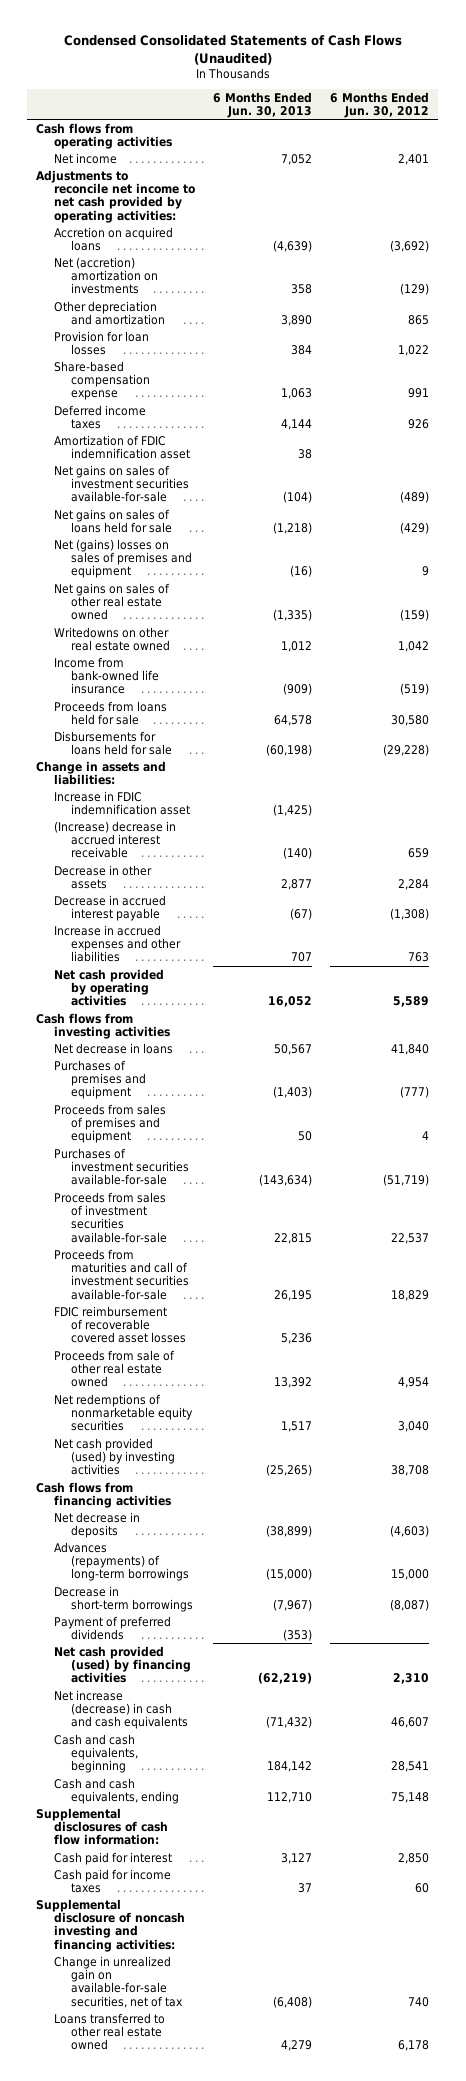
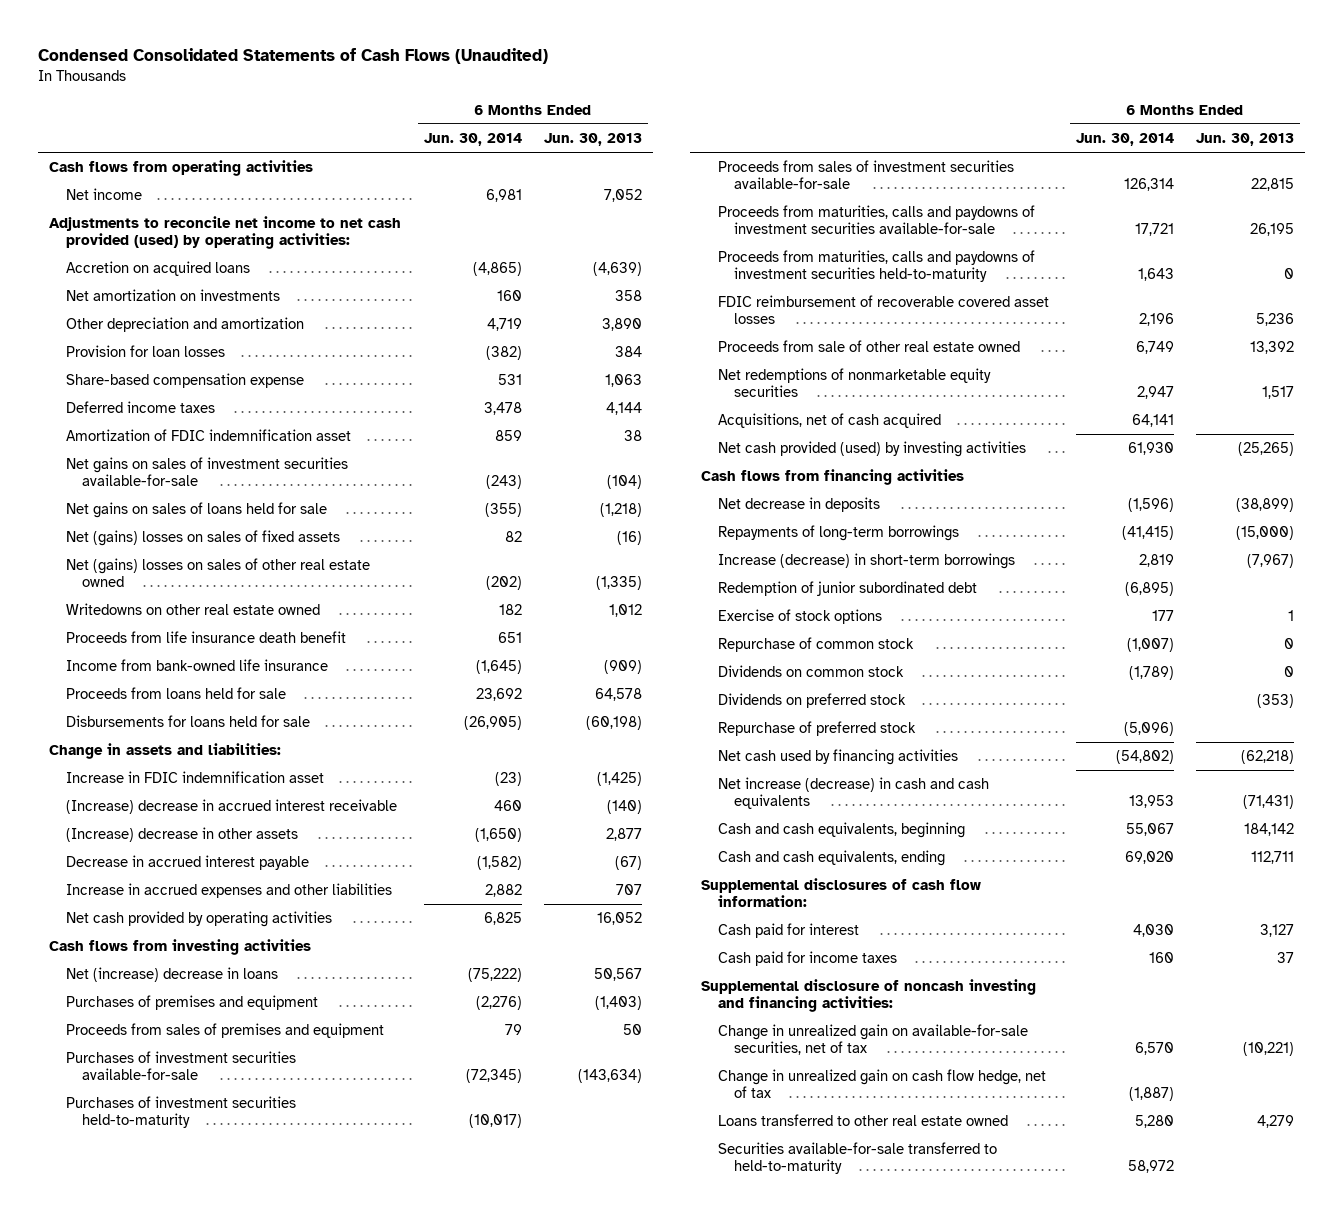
[330,91,430,119] 6 Months Ended Jun. 30, 2012 -> none
none -> [423,133,522,147] Jun. 30, 2014
[36,169,195,223] Adjustments to reconcile net income to net cash provided by operating activities: -> [49,216,402,250] Adjustments to reconcile net income to net cash provided (used) by operating activities:
[53,256,159,295] Net (accretion) amortization on investments -> [65,289,280,302] Net amortization on investments
[53,538,193,579] Net (gains) losses on sales of premises and equipment -> [65,530,340,547] Net (gains) losses on sales of fixed assets
[53,582,170,621] Net gains on sales of other real estate owned -> [65,558,370,588] Net (gains) losses on sales of other real estate owned
none -> [65,631,346,644] Proceeds from life insurance death benefit
[53,864,152,889] Decrease in other assets -> [65,827,298,843] (Increase) decrease in other assets
[53,1042,173,1054] Net decrease in loans -> [65,967,278,983] Net (increase) decrease in loans
none -> [65,1096,296,1129] Purchases of investment securities held-to-maturity
[53,1248,190,1300] Proceeds from maturities and call of investment securities available-for-sale -> [717,205,1035,235] Proceeds from maturities, calls and paydowns of investment securities available-for-sale
none -> [717,250,1035,283] Proceeds from maturities, calls and paydowns of investment securities held-to-maturity
none -> [717,413,941,429] Acquisitions, net of cash acquired
[53,1541,190,1582] Advances (repayments) of long-term borrowings -> [717,525,959,542] Repayments of long-term borrowings
[53,1585,194,1612] Decrease in short-term borrowings -> [717,553,1015,570] Increase (decrease) in short-term borrowings
none -> [717,581,977,597] Redemption of junior subordinated debt
none -> [717,609,882,625] Exercise of stock options
none -> [717,637,914,653] Repurchase of common stock
none -> [717,665,904,678] Dividends on common stock
[53,1615,171,1640] Payment of preferred dividends -> [717,693,906,709] Dividends on preferred stock
none -> [717,721,916,737] Repurchase of preferred stock
[53,1645,192,1684] Net cash provided (used) by financing activities -> [717,749,958,766] Net cash used by financing activities
[258,1672,313,1685] (62,219) -> [1241,750,1295,765] (62,218)
[266,1716,313,1729] (71,432) -> [1243,795,1295,810] (71,431)
[267,1791,313,1803] 112,710 -> [1251,851,1295,865] 112,711
[273,1995,313,2008] (6,408) -> [1243,1042,1295,1057] (10,221)
none -> [717,1069,1046,1099] Change in unrealized gain on cash flow hedge, net of tax
none -> [717,1142,997,1175] Securities available-for-sale transferred to held-to-maturity

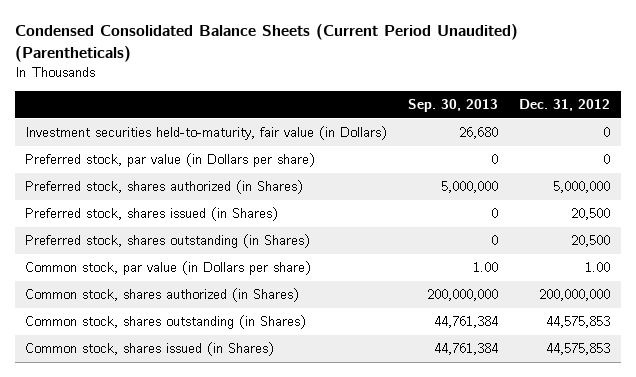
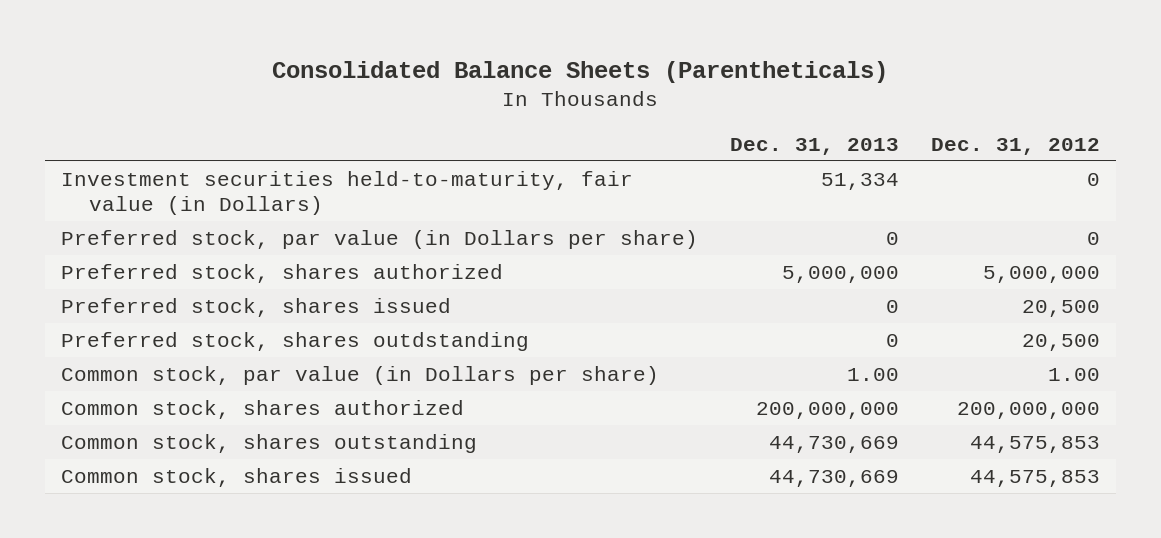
[14,24,518,62] Condensed Consolidated Balance Sheets (Current Period Unaudited) (Parentheticals) -> [272,60,889,83] Consolidated Balance Sheets (Parentheticals)
[408,99,499,113] Sep. 30, 2013 -> none
none -> [729,137,899,155] Dec. 31, 2013
[25,180,304,195] Preferred stock, shares authorized (in Shares) -> [60,263,503,283] Preferred stock, shares authorized
[25,207,279,222] Preferred stock, shares issued (in Shares) -> [60,297,451,317] Preferred stock, shares issued
[25,234,311,249] Preferred stock, shares outstanding (in Shares) -> [60,331,529,351] Preferred stock, shares outdstanding
[25,288,300,303] Common stock, shares authorized (in Shares) -> [60,399,464,419] Common stock, shares authorized
[25,315,307,330] Common stock, shares outstanding (in Shares) -> [60,433,477,453] Common stock, shares outstanding
[25,342,275,357] Common stock, shares issued (in Shares) -> [60,467,412,487] Common stock, shares issued

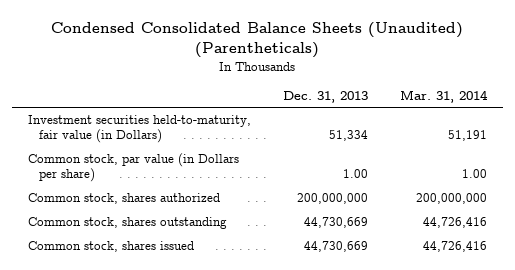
[272,60,889,83] Consolidated Balance Sheets (Parentheticals) -> [51,21,464,58] Condensed Consolidated Balance Sheets (Unaudited) (Parentheticals)
[930,137,1100,155] Dec. 31, 2012 -> none
none -> [399,90,488,104] Mar. 31, 2014
[60,229,698,249] Preferred stock, par value (in Dollars per share) -> none
[60,263,503,283] Preferred stock, shares authorized -> none
[60,297,451,317] Preferred stock, shares issued -> none
[60,331,529,351] Preferred stock, shares outdstanding -> none

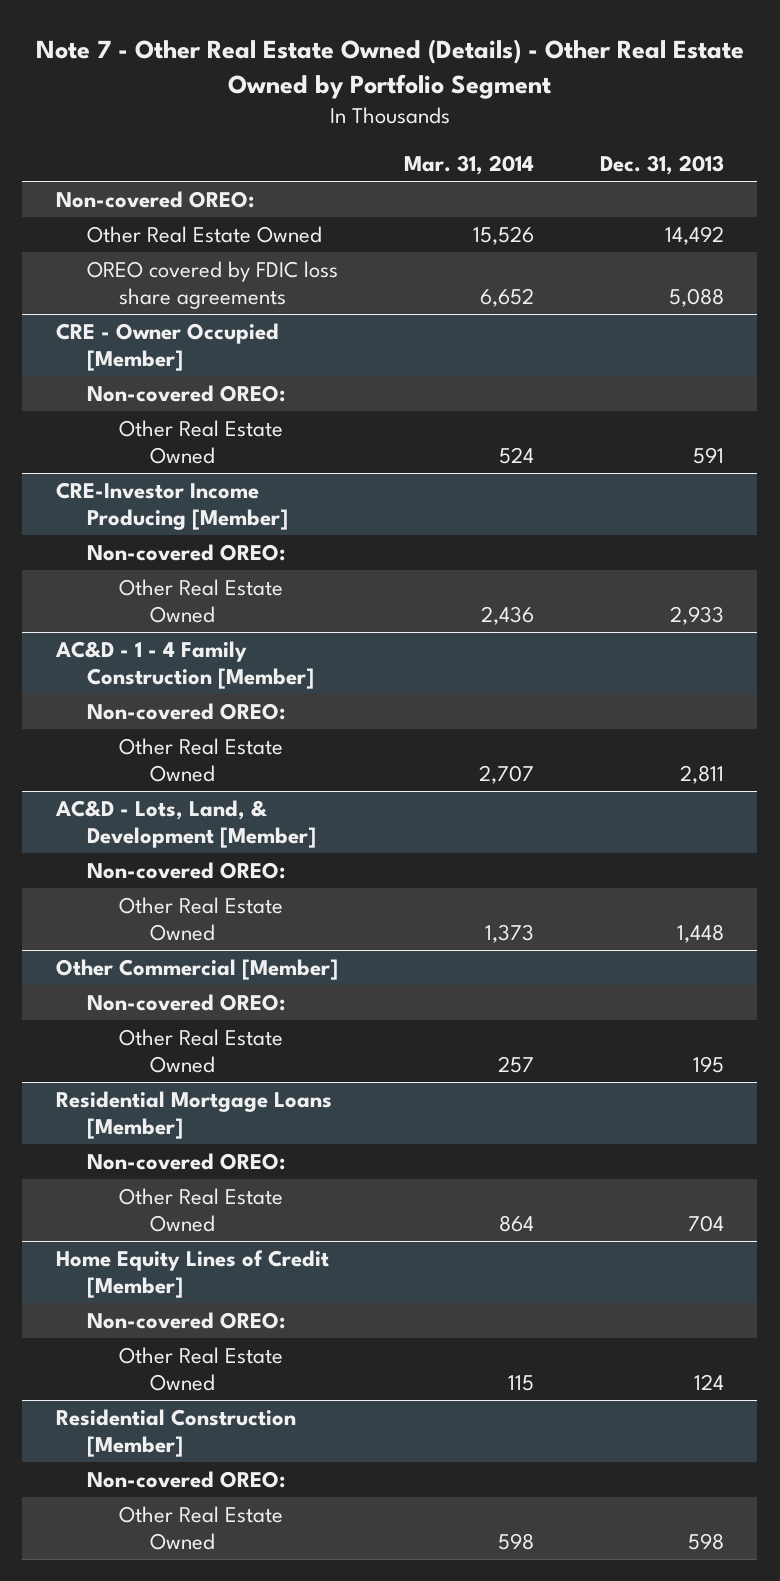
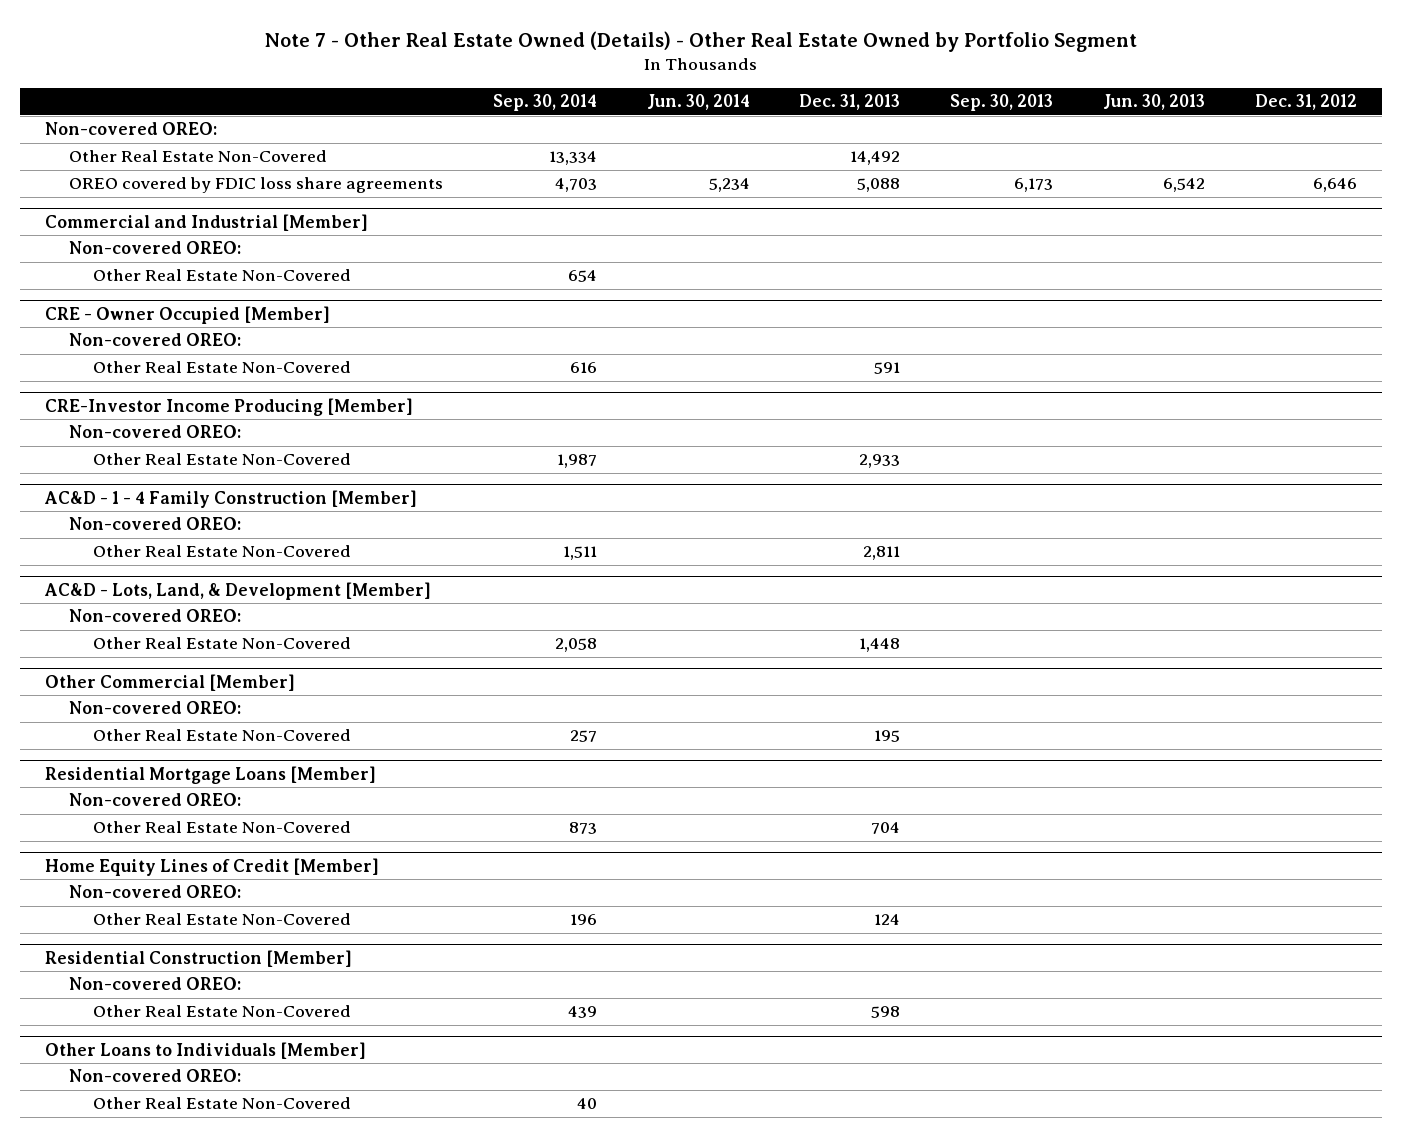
[404,155,535,176] Mar. 31, 2014 -> none
none -> [492,94,597,112] Sep. 30, 2014
none -> [646,94,750,111] Jun. 30, 2014
none -> [950,94,1054,112] Sep. 30, 2013
none -> [1103,94,1206,111] Jun. 30, 2013
none -> [1255,94,1358,111] Dec. 31, 2012
[87,226,323,244] Other Real Estate Owned -> [68,150,327,163] Other Real Estate Non-Covered
none -> [44,213,368,231] Commercial and Industrial [Member]
none -> [68,241,241,255] Non-covered OREO:
none -> [92,269,351,282] Other Real Estate Non-Covered
[118,420,283,465] Other Real Estate Owned -> [92,361,351,374] Other Real Estate Non-Covered
[118,579,283,624] Other Real Estate Owned -> [92,453,351,466] Other Real Estate Non-Covered
[118,738,283,783] Other Real Estate Owned -> [92,545,351,558] Other Real Estate Non-Covered
[118,897,283,942] Other Real Estate Owned -> [92,637,351,650] Other Real Estate Non-Covered
[118,1029,283,1074] Other Real Estate Owned -> [92,729,351,742] Other Real Estate Non-Covered
[118,1188,283,1233] Other Real Estate Owned -> [92,821,351,834] Other Real Estate Non-Covered
[118,1347,283,1392] Other Real Estate Owned -> [92,913,351,926] Other Real Estate Non-Covered
[118,1506,283,1551] Other Real Estate Owned -> [92,1005,351,1018] Other Real Estate Non-Covered
none -> [44,1041,366,1059] Other Loans to Individuals [Member]
none -> [68,1069,241,1083] Non-covered OREO:
none -> [92,1097,351,1110] Other Real Estate Non-Covered

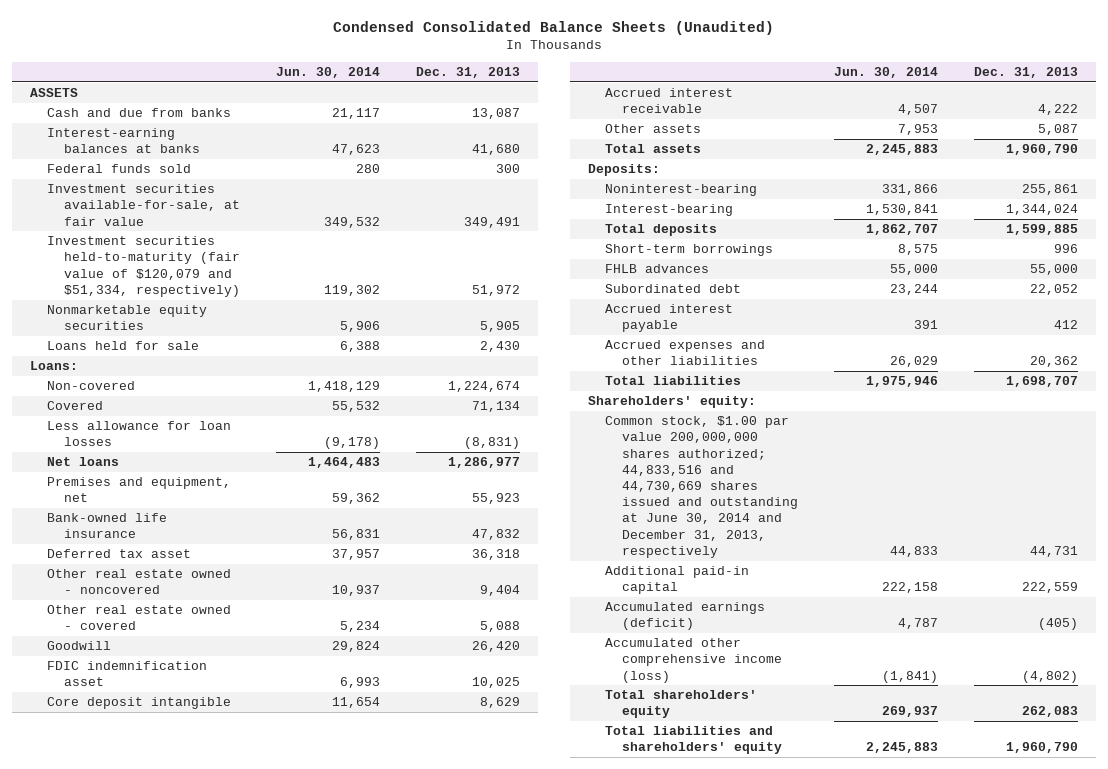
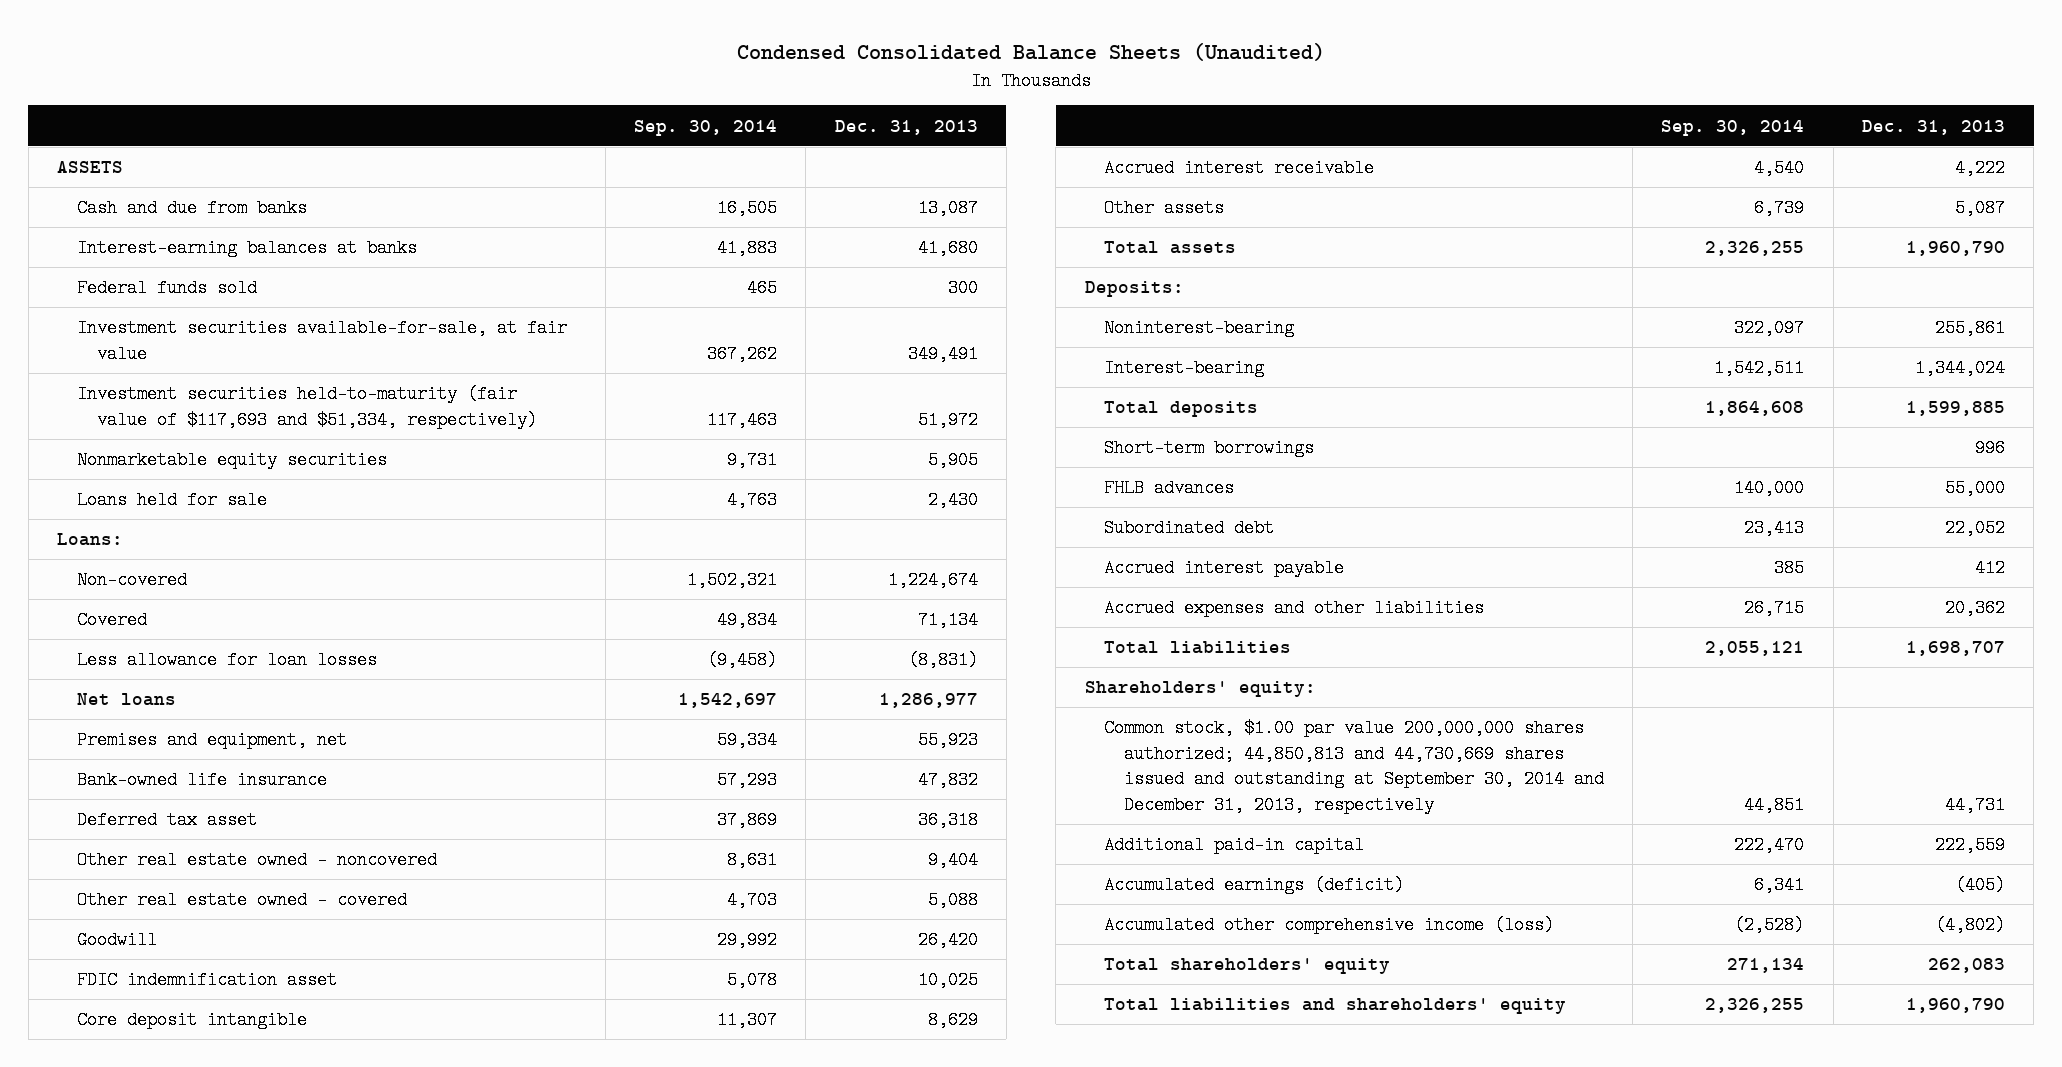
[276,66,381,78] Jun. 30, 2014 -> none
none -> [634,119,778,136] Sep. 30, 2014
[46,236,241,297] Investment securities held-to-maturity (fair value of $120,079 and $51,334, respectively) -> [76,385,537,429] Investment securities held-to-maturity (fair value of $117,693 and $51,334, respectively)
[604,416,799,558] Common stock, $1.00 par value 200,000,000 shares authorized; 44,833,516 and 44,730,669 shares issued and outstanding at June 30, 2014 and December 31, 2013, respectively -> [1104,719,1604,814] Common stock, $1.00 par value 200,000,000 shares authorized; 44,850,813 and 44,730,669 shares issued and outstanding at September 30, 2014 and December 31, 2013, respectively

